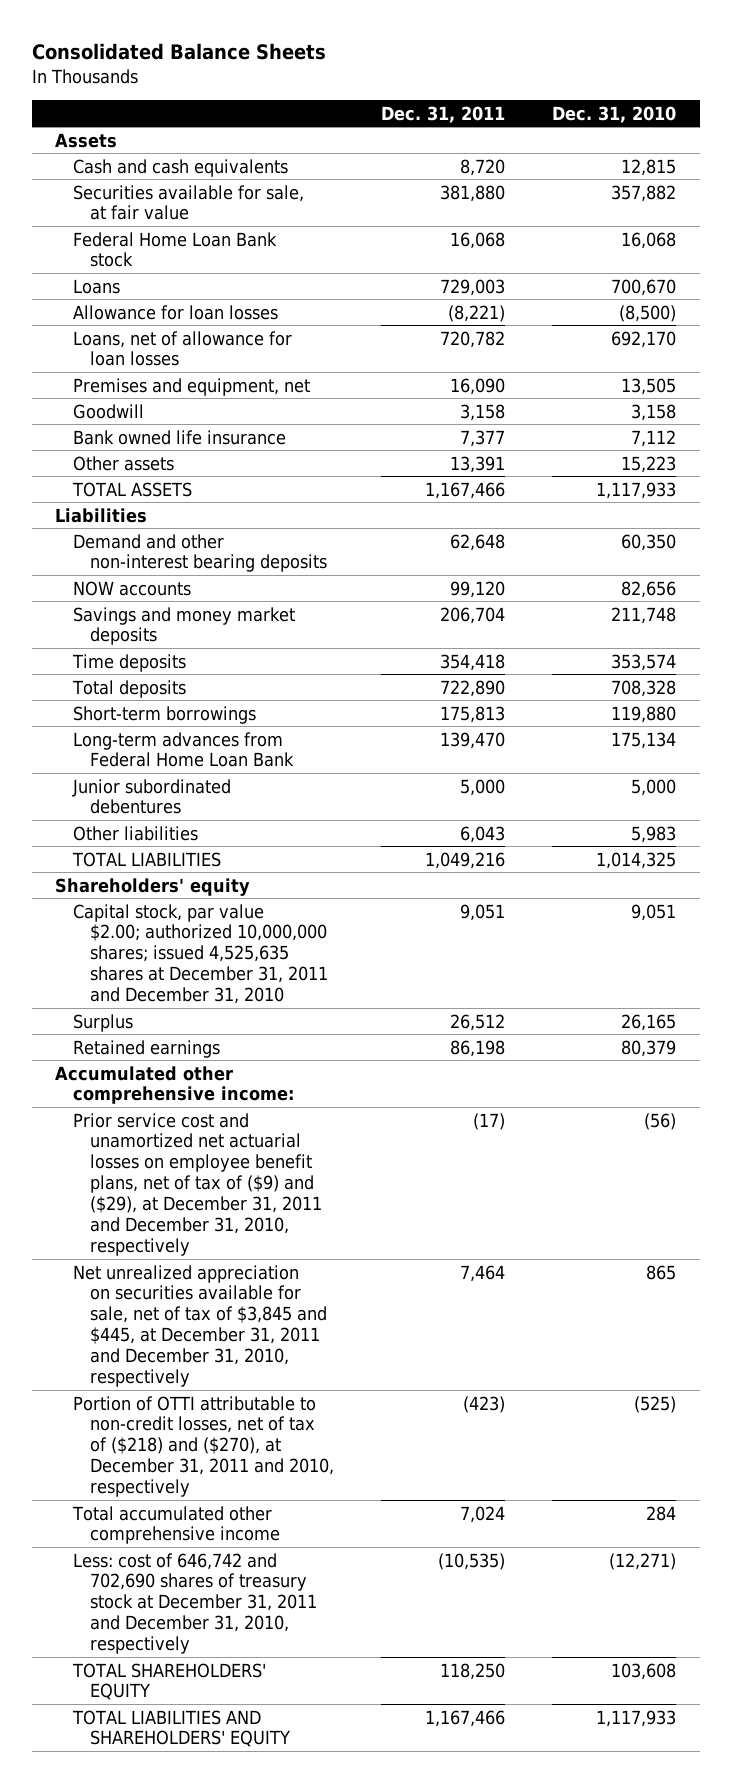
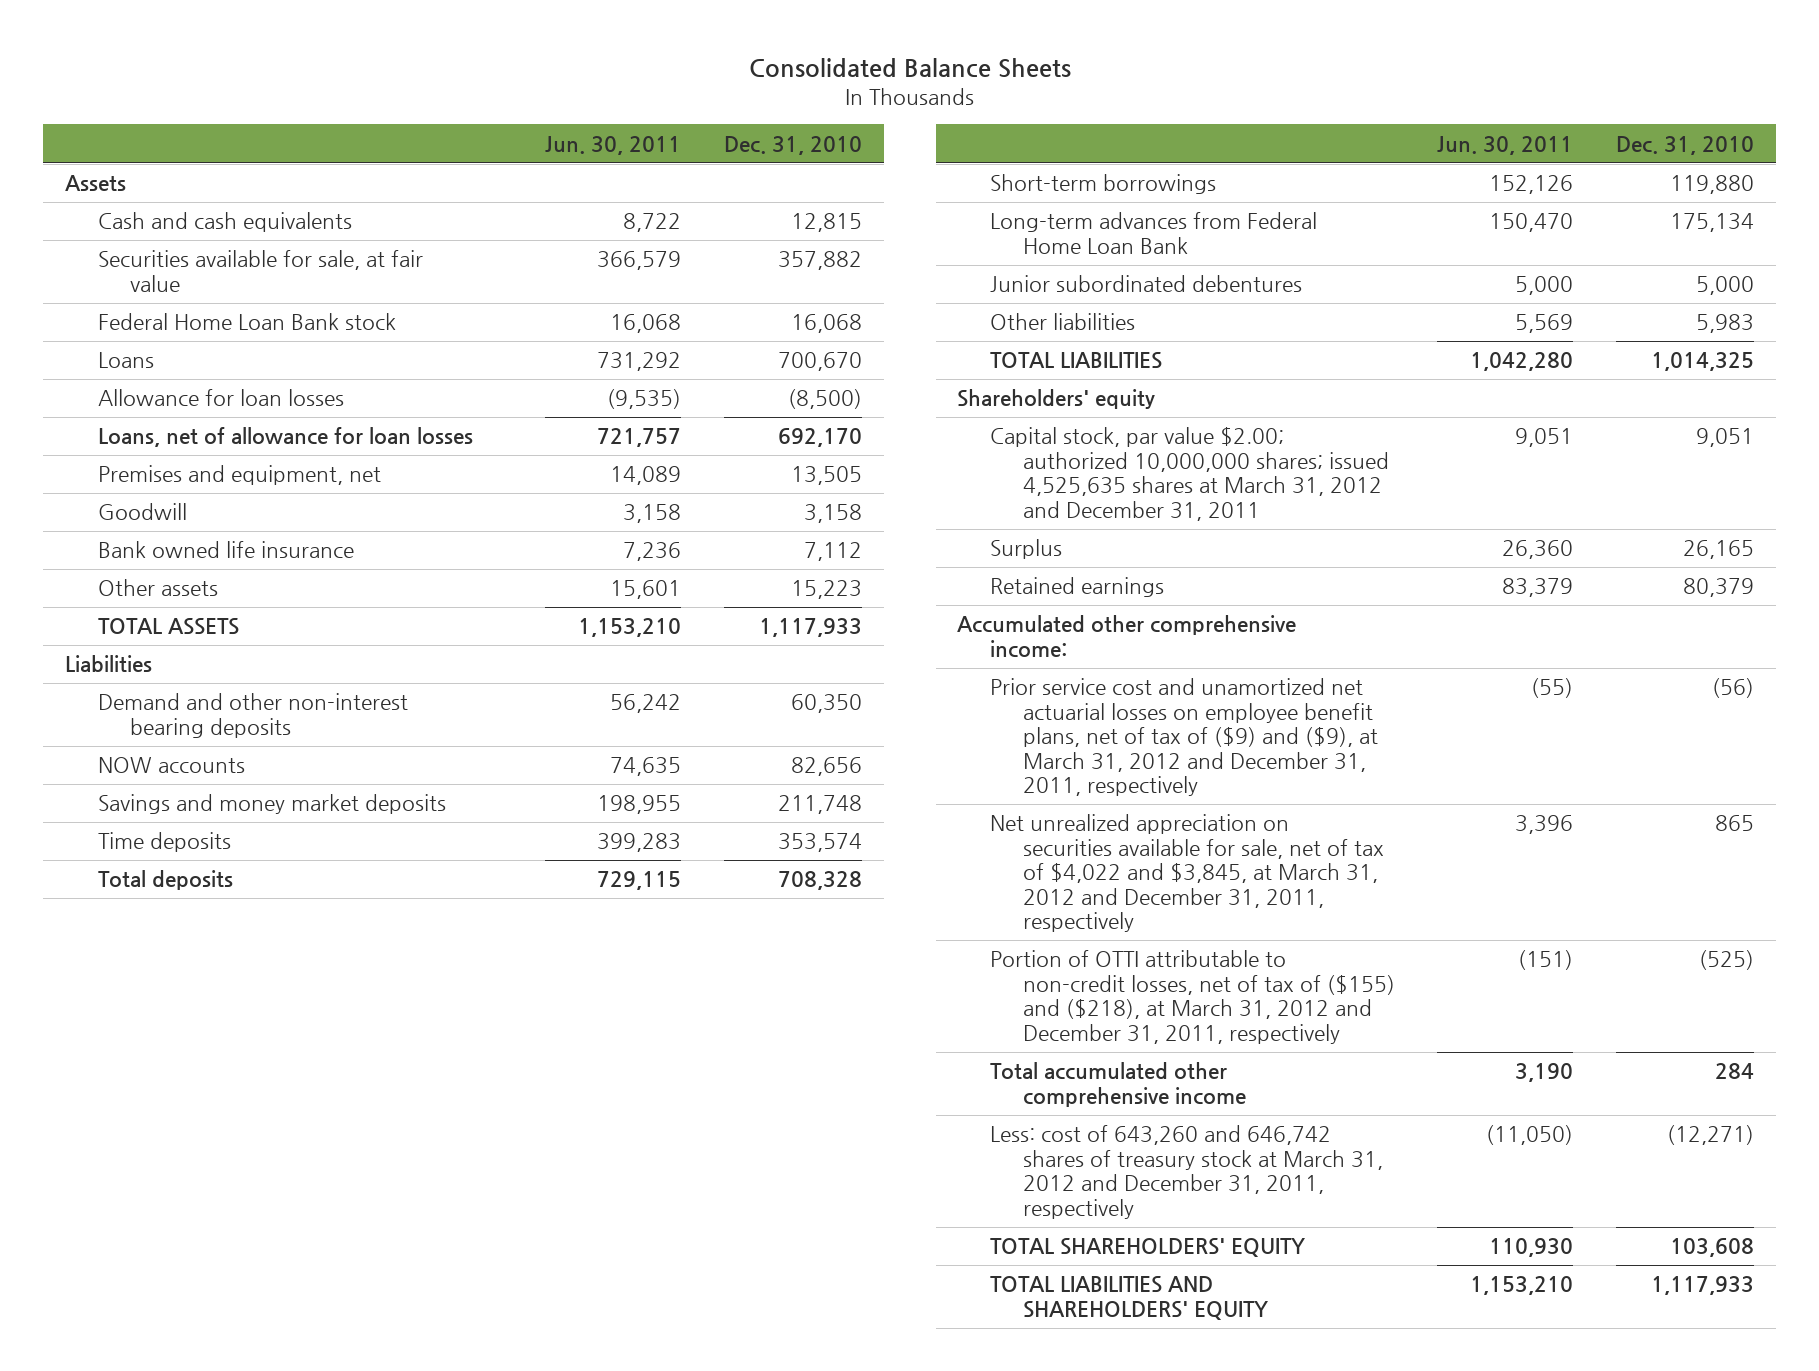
[381,105,506,123] Dec. 31, 2011 -> none
none -> [545,135,682,155] Jun. 30, 2011
[72,903,328,1005] Capital stock, par value $2.00; authorized 10,000,000 shares; issued 4,525,635 shares at December 31, 2011 and December 31, 2010 -> [989,427,1389,521] Capital stock, par value $2.00; authorized 10,000,000 shares; issued 4,525,635 shares at March 31, 2012 and December 31, 2011
[72,1112,322,1256] Prior service cost and unamortized net actuarial losses on employee benefit plans, net of tax of ($9) and ($29), at December 31, 2011 and December 31, 2010, respectively -> [989,678,1378,797] Prior service cost and unamortized net actuarial losses on employee benefit plans, net of tax of ($9) and ($9), at March 31, 2012 and December 31, 2011, respectively
[72,1264,327,1387] Net unrealized appreciation on securities available for sale, net of tax of $3,845 and $445, at December 31, 2011 and December 31, 2010, respectively -> [989,814,1384,933] Net unrealized appreciation on securities available for sale, net of tax of $4,022 and $3,845, at March 31, 2012 and December 31, 2011, respectively
[72,1395,334,1498] Portion of OTTI attributable to non-credit losses, net of tax of ($218) and ($270), at December 31, 2011 and 2010, respectively -> [989,950,1395,1044] Portion of OTTI attributable to non-credit losses, net of tax of ($155) and ($218), at March 31, 2012 and December 31, 2011, respectively
[72,1552,317,1655] Less: cost of 646,742 and 702,690 shares of treasury stock at December 31, 2011 and December 31, 2010, respectively -> [989,1125,1383,1219] Less: cost of 643,260 and 646,742 shares of treasury stock at March 31, 2012 and December 31, 2011, respectively

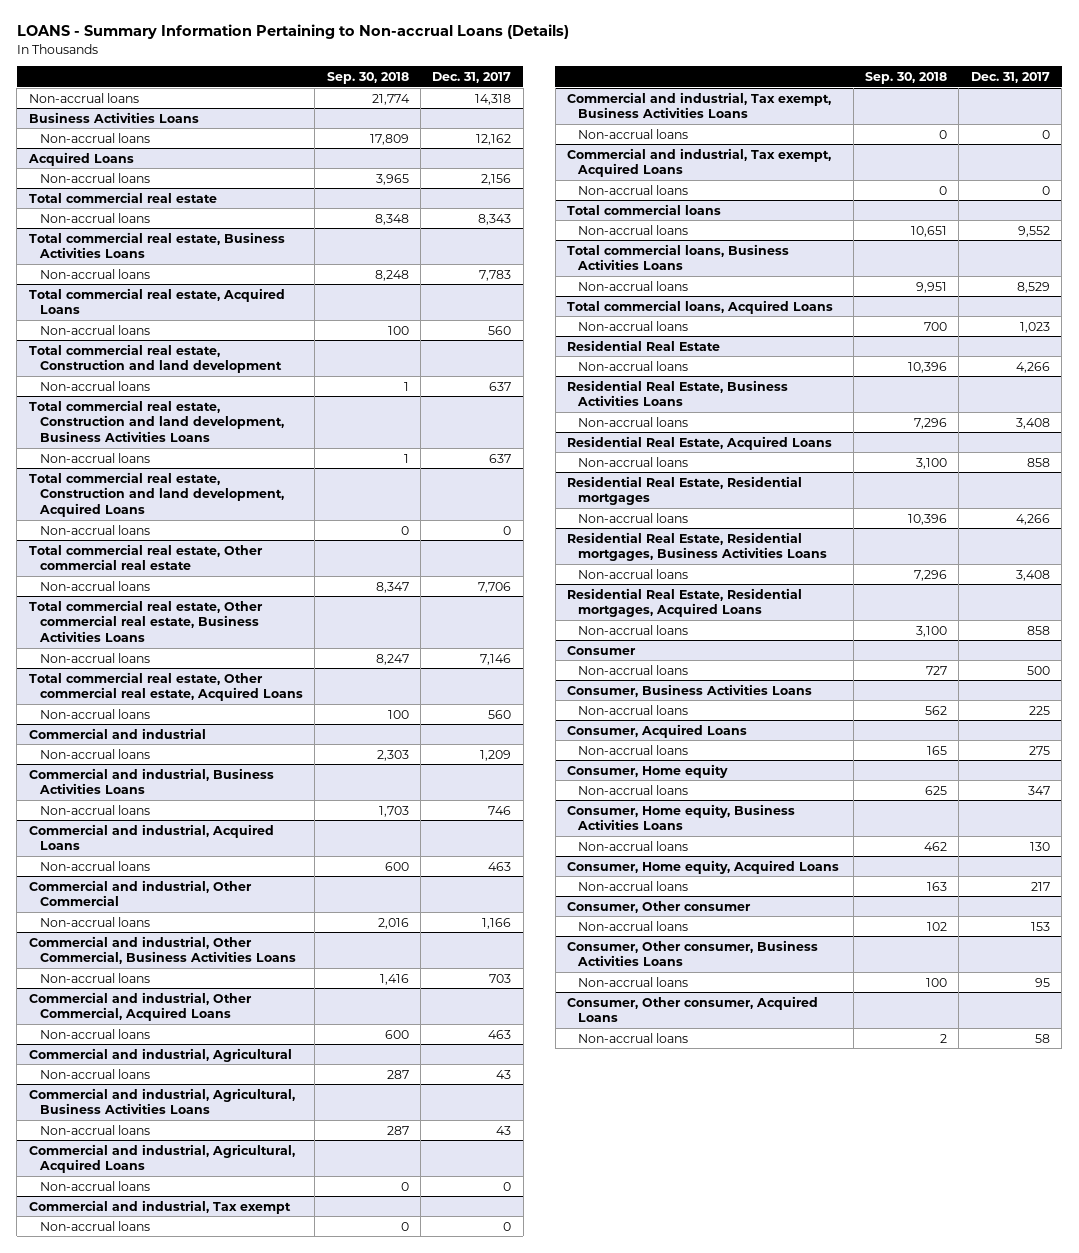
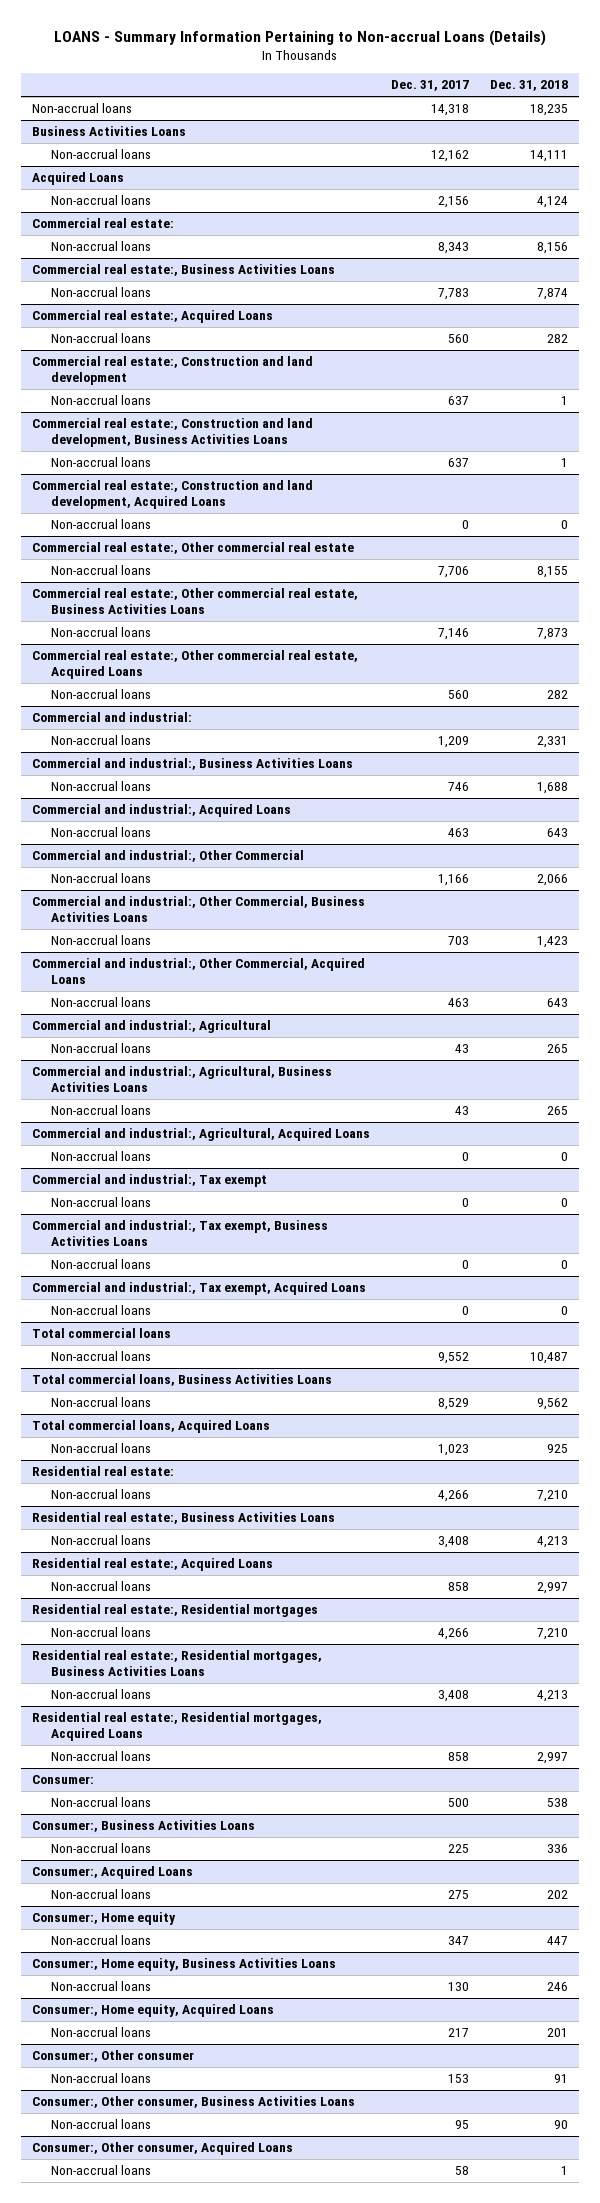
[326,71,409,84] Sep. 30, 2018 -> none
none -> [490,80,569,92] Dec. 31, 2018
[28,191,217,203] Total commercial real estate -> [31,218,174,229] Commercial real estate:
[28,231,285,259] Total commercial real estate, Business Activities Loans -> [31,264,335,277] Commercial real estate:, Business Activities Loans
[28,287,285,315] Total commercial real estate, Acquired Loans -> [31,310,273,324] Commercial real estate:, Acquired Loans
[28,343,282,374] Total commercial real estate, Construction and land development -> [31,356,313,386] Commercial real estate:, Construction and land development
[28,399,284,443] Total commercial real estate, Construction and land development, Business Activities Loans -> [31,418,313,448] Commercial real estate:, Construction and land development, Business Activities Loans
[28,471,284,518] Total commercial real estate, Construction and land development, Acquired Loans -> [31,480,313,510] Commercial real estate:, Construction and land development, Acquired Loans
[28,543,263,571] Total commercial real estate, Other commercial real estate -> [31,542,354,555] Commercial real estate:, Other commercial real estate
[28,599,263,643] Total commercial real estate, Other commercial real estate, Business Activities Loans -> [31,588,358,615] Commercial real estate:, Other commercial real estate, Business Activities Loans
[28,671,303,702] Total commercial real estate, Other commercial real estate, Acquired Loans -> [31,650,358,680] Commercial real estate:, Other commercial real estate, Acquired Loans
[28,727,206,739] Commercial and industrial -> [31,712,192,723] Commercial and industrial:
[28,767,274,795] Commercial and industrial, Business Activities Loans -> [31,758,353,771] Commercial and industrial:, Business Activities Loans
[28,823,274,851] Commercial and industrial, Acquired Loans -> [31,804,291,818] Commercial and industrial:, Acquired Loans
[28,879,252,907] Commercial and industrial, Other Commercial -> [31,850,304,863] Commercial and industrial:, Other Commercial
[28,935,296,965] Commercial and industrial, Other Commercial, Business Activities Loans -> [31,896,365,923] Commercial and industrial:, Other Commercial, Business Activities Loans
[28,991,252,1022] Commercial and industrial, Other Commercial, Acquired Loans -> [31,958,365,985] Commercial and industrial:, Other Commercial, Acquired Loans
[28,1047,292,1062] Commercial and industrial, Agricultural -> [31,1020,271,1034] Commercial and industrial:, Agricultural
[28,1087,295,1115] Commercial and industrial, Agricultural, Business Activities Loans -> [31,1066,332,1093] Commercial and industrial:, Agricultural, Business Activities Loans
[28,1143,295,1174] Commercial and industrial, Agricultural, Acquired Loans -> [31,1128,370,1142] Commercial and industrial:, Agricultural, Acquired Loans
[28,1199,291,1214] Commercial and industrial, Tax exempt -> [31,1174,267,1188] Commercial and industrial:, Tax exempt
[567,91,832,119] Commercial and industrial, Tax exempt, Business Activities Loans -> [31,1220,328,1247] Commercial and industrial:, Tax exempt, Business Activities Loans
[567,147,832,178] Commercial and industrial, Tax exempt, Acquired Loans -> [31,1282,366,1296] Commercial and industrial:, Tax exempt, Acquired Loans
[567,339,721,351] Residential Real Estate -> [31,1466,174,1477] Residential real estate:
[567,379,789,407] Residential Real Estate, Business Activities Loans -> [31,1512,335,1525] Residential real estate:, Business Activities Loans
[567,435,833,450] Residential Real Estate, Acquired Loans -> [31,1558,273,1572] Residential real estate:, Acquired Loans
[567,475,803,506] Residential Real Estate, Residential mortgages -> [31,1604,318,1618] Residential real estate:, Residential mortgages
[567,531,828,562] Residential Real Estate, Residential mortgages, Business Activities Loans -> [31,1650,322,1677] Residential real estate:, Residential mortgages, Business Activities Loans
[567,587,803,618] Residential Real Estate, Residential mortgages, Acquired Loans -> [31,1712,322,1742] Residential real estate:, Residential mortgages, Acquired Loans
[567,645,637,655] Consumer -> [31,1775,94,1785] Consumer:
[567,683,813,697] Consumer, Business Activities Loans -> [31,1820,255,1833] Consumer:, Business Activities Loans
[567,723,748,738] Consumer, Acquired Loans -> [31,1866,193,1880] Consumer:, Acquired Loans
[567,763,729,778] Consumer, Home equity -> [31,1912,176,1926] Consumer:, Home equity
[567,803,796,831] Consumer, Home equity, Business Activities Loans -> [31,1958,336,1972] Consumer:, Home equity, Business Activities Loans
[567,859,840,874] Consumer, Home equity, Acquired Loans -> [31,2004,274,2018] Consumer:, Home equity, Acquired Loans
[567,900,752,913] Consumer, Other consumer -> [31,2050,194,2063] Consumer:, Other consumer
[567,939,819,967] Consumer, Other consumer, Business Activities Loans -> [31,2096,355,2109] Consumer:, Other consumer, Business Activities Loans
[567,995,819,1023] Consumer, Other consumer, Acquired Loans -> [31,2142,293,2156] Consumer:, Other consumer, Acquired Loans

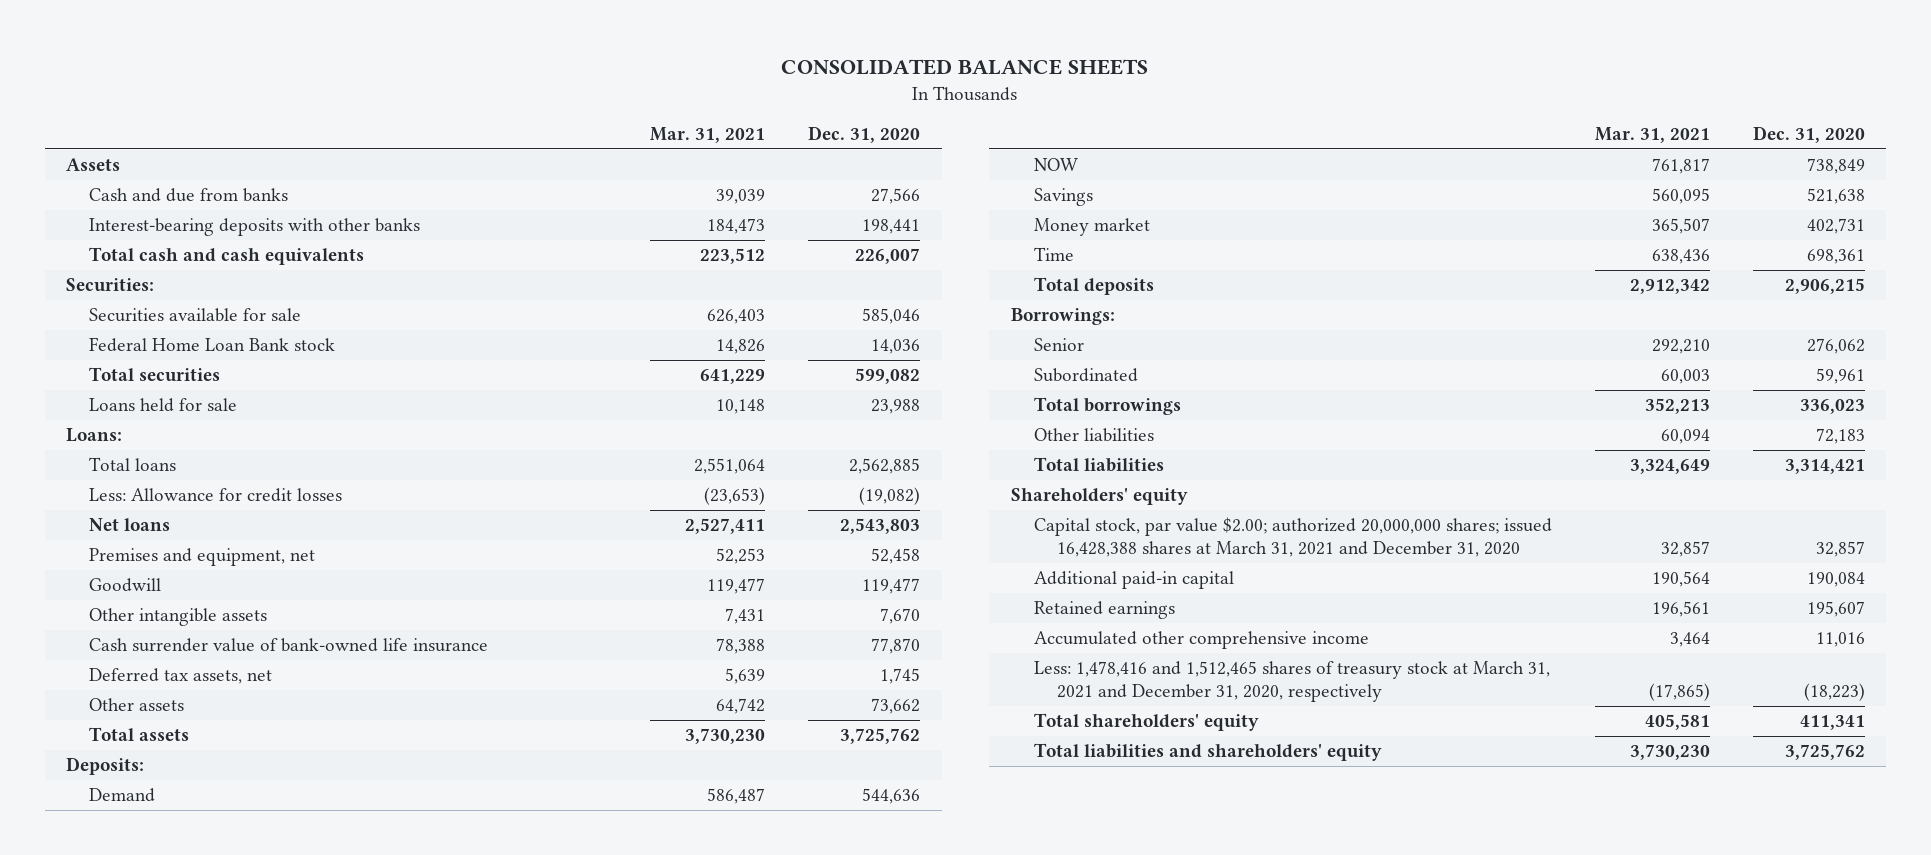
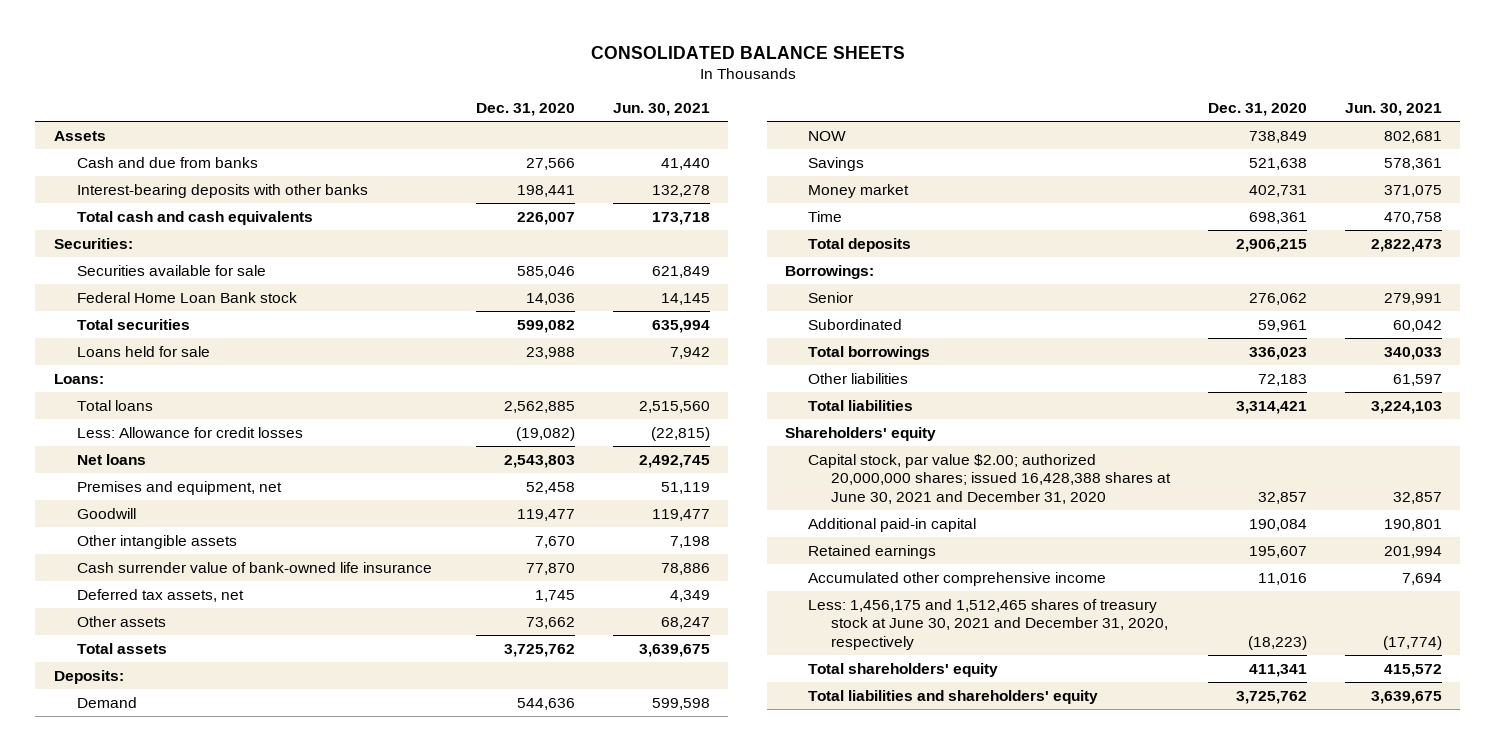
[650,127,766,144] Mar. 31, 2021 -> none
none -> [612,103,710,117] Jun. 30, 2021
[1033,517,1552,558] Capital stock, par value $2.00; authorized 20,000,000 shares; issued 16,428,388 shares at March 31, 2021 and December 31, 2020 -> [808,453,1172,504] Capital stock, par value $2.00; authorized 20,000,000 shares; issued 16,428,388 shares at June 30, 2021 and December 31, 2020
[1033,661,1550,703] Less: 1,478,416 and 1,512,465 shares of treasury stock at March 31, 2021 and December 31, 2020, respectively -> [808,598,1169,650] Less: 1,456,175 and 1,512,465 shares of treasury stock at June 30, 2021 and December 31, 2020, respectively

